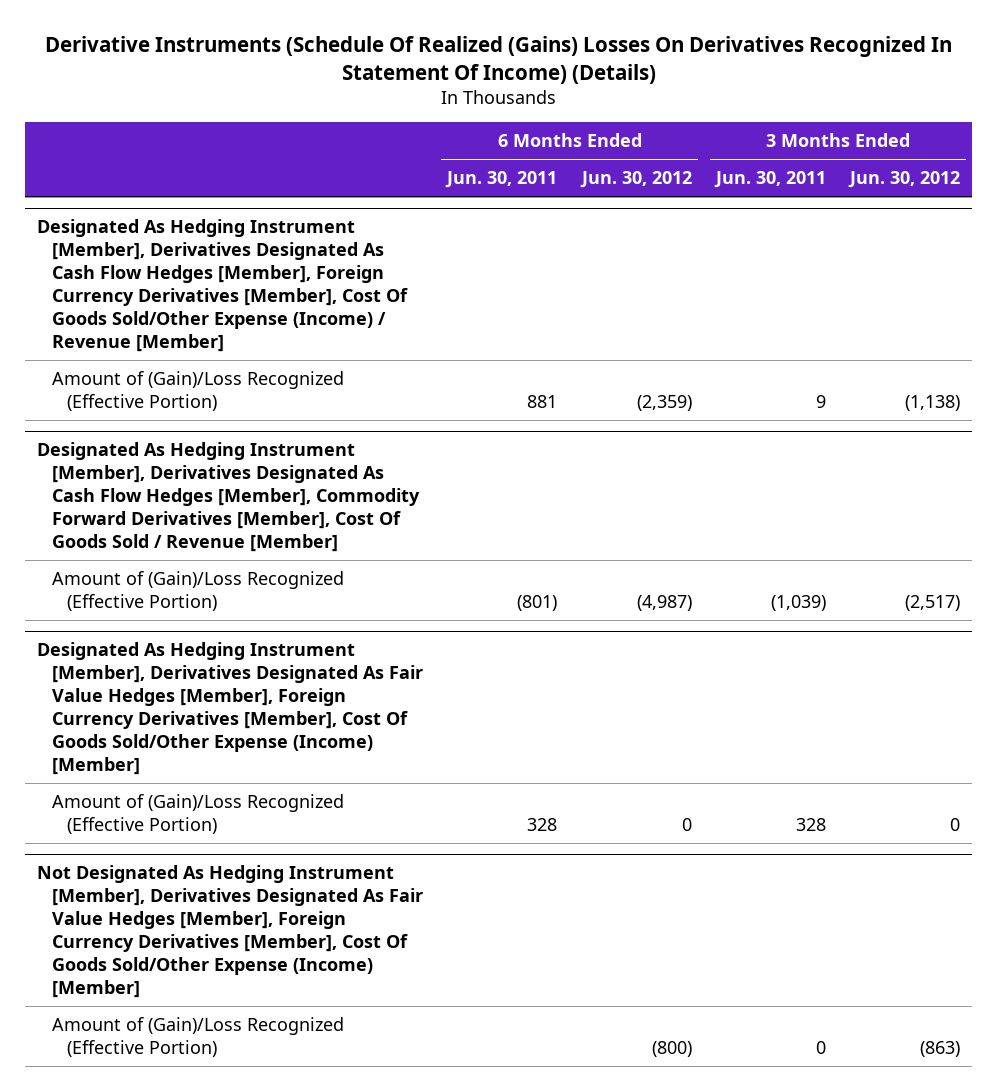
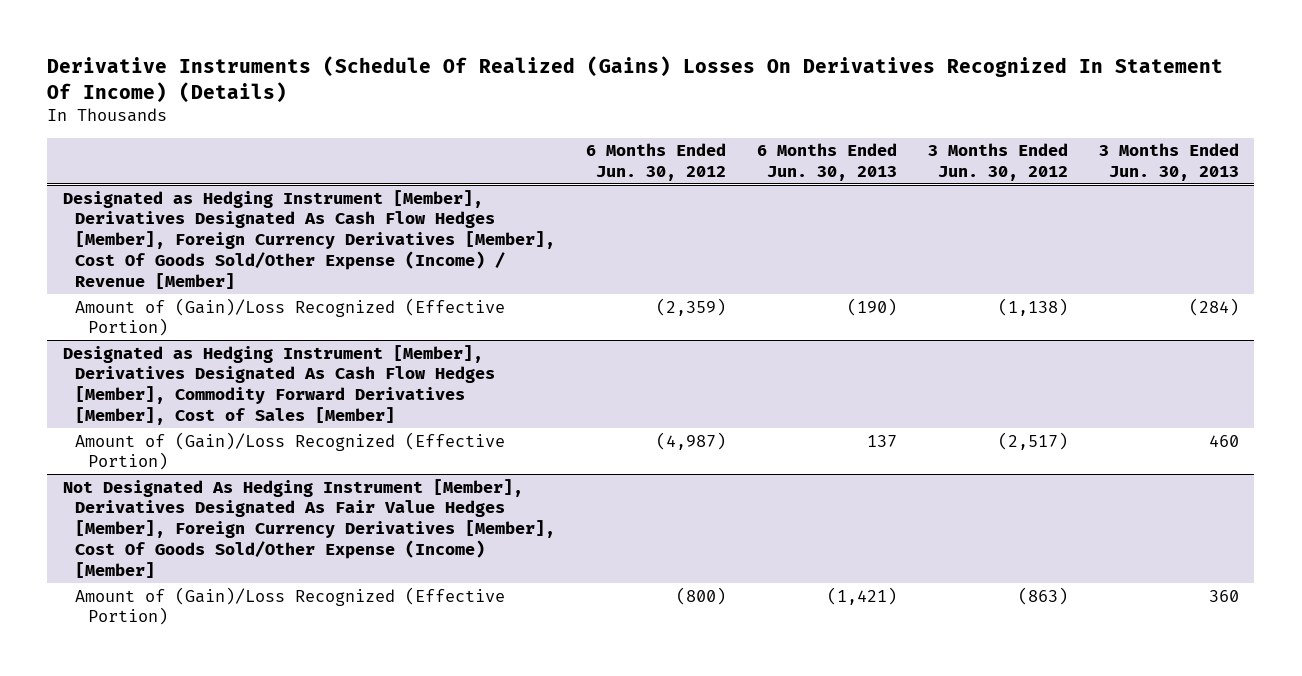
[445,171,558,189] Jun. 30, 2011 -> none
[714,171,827,189] Jun. 30, 2011 -> none
none -> [757,143,898,181] 6 Months Ended Jun. 30, 2013
none -> [1098,143,1239,181] 3 Months Ended Jun. 30, 2013
[36,219,409,353] Designated As Hedging Instrument [Member], Derivatives Designated As Cash Flow Hedges [Member], Foreign Currency Derivatives [Member], Cost Of Goods Sold/Other Expense (Income) / Revenue [Member] -> [62,189,556,289] Designated as Hedging Instrument [Member], Derivatives Designated As Cash Flow Hedges [Member], Foreign Currency Derivatives [Member], Cost Of Goods Sold/Other Expense (Income) / Revenue [Member]
[36,442,421,553] Designated As Hedging Instrument [Member], Derivatives Designated As Cash Flow Hedges [Member], Commodity Forward Derivatives [Member], Cost Of Goods Sold / Revenue [Member] -> [62,344,496,426] Designated as Hedging Instrument [Member], Derivatives Designated As Cash Flow Hedges [Member], Commodity Forward Derivatives [Member], Cost of Sales [Member]
[36,642,424,776] Designated As Hedging Instrument [Member], Derivatives Designated As Fair Value Hedges [Member], Foreign Currency Derivatives [Member], Cost Of Goods Sold/Other Expense (Income) [Member] -> none
[52,793,345,834] Amount of (Gain)/Loss Recognized (Effective Portion) -> none

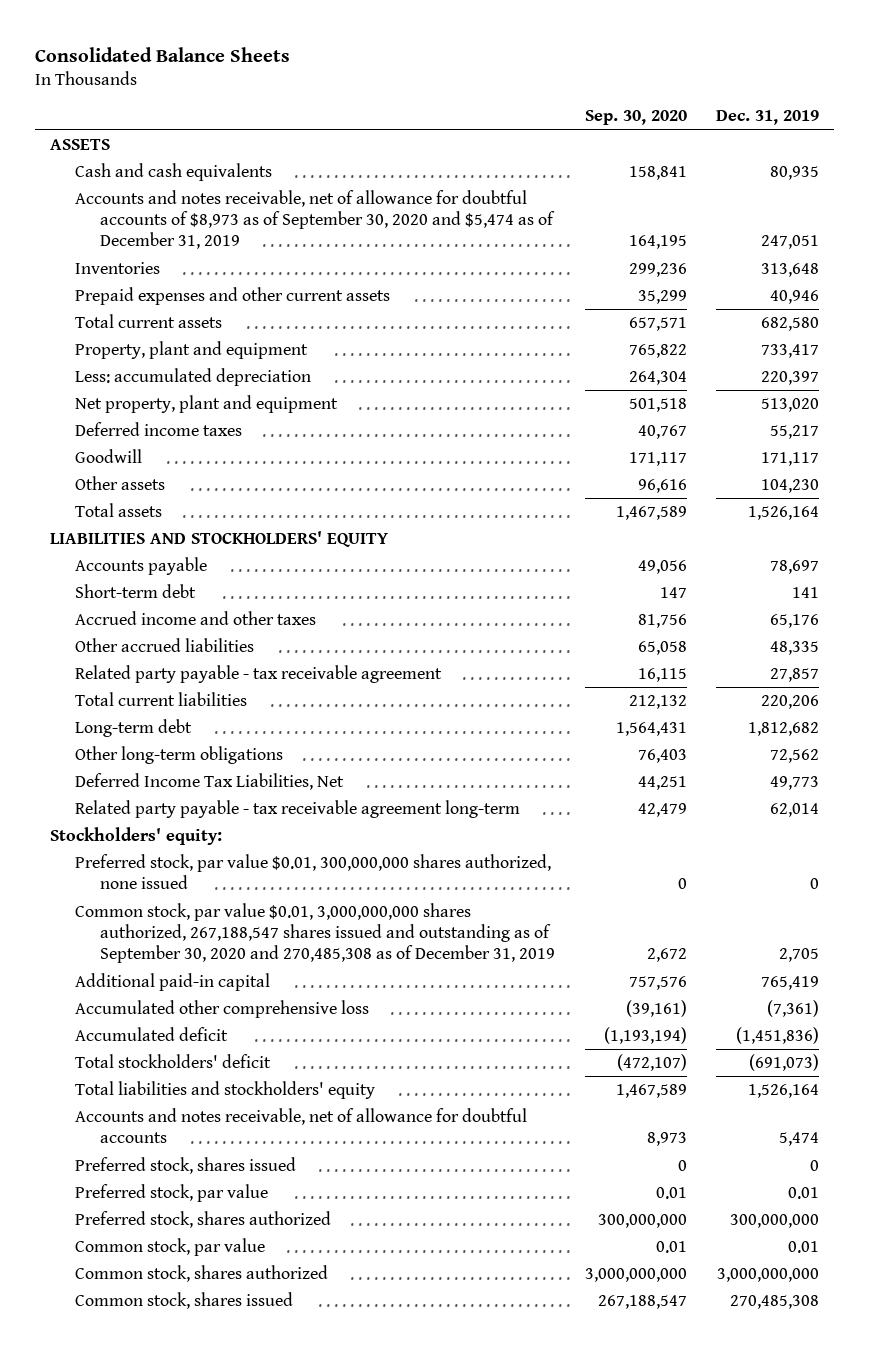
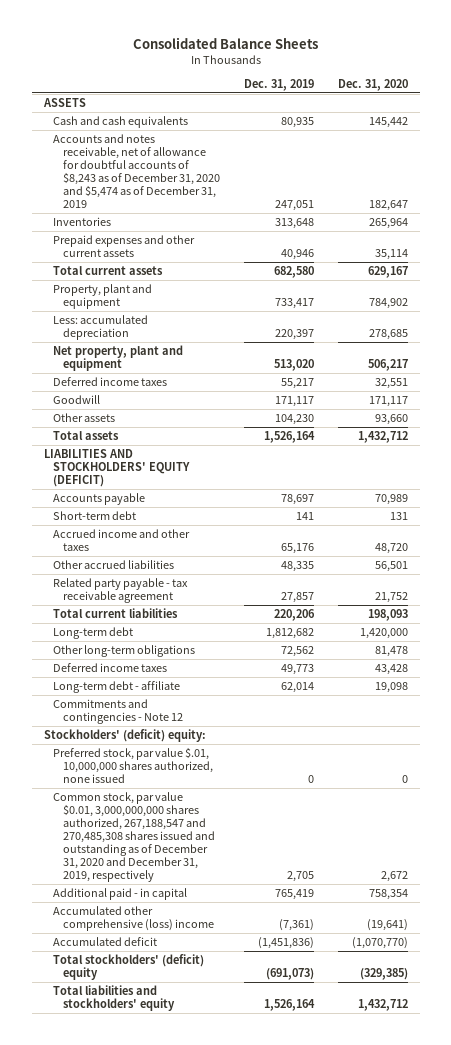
[584,110,687,126] Sep. 30, 2020 -> none
none -> [337,79,408,92] Dec. 31, 2020
[75,190,556,250] Accounts and notes receivable, net of allowance for doubtful accounts of $8,973 as of September 30, 2020 and $5,474 as of December 31, 2019 -> [53,133,221,208] Accounts and notes receivable, net of allowance for doubtful accounts of $8,243 as of December 31, 2020 and $5,474 as of December 31, 2019
[49,531,388,548] LIABILITIES AND STOCKHOLDERS' EQUITY -> [43,448,191,487] LIABILITIES AND STOCKHOLDERS' EQUITY (DEFICIT)
[75,773,345,791] Deferred Income Tax Liabilities, Net -> [53,662,168,672] Deferred income taxes
[75,800,521,819] Related party payable - tax receivable agreement long-term -> [53,680,181,693] Long-term debt - affiliate
none -> [53,698,184,724] Commitments and contingencies - Note 12
[49,827,222,846] Stockholders' equity: -> [43,728,206,742] Stockholders' (deficit) equity:
[75,854,552,890] Preferred stock, par value $0.01, 300,000,000 shares authorized, none issued -> [53,746,214,783] Preferred stock, par value $.01, 10,000,000 shares authorized, none issued
[75,903,556,964] Common stock, par value $0.01, 3,000,000,000 shares authorized, 267,188,547 shares issued and outstanding as of September 30, 2020 and 270,485,308 as of December 31, 2019 -> [53,791,216,882] Common stock, par value $0.01, 3,000,000,000 shares authorized, 267,188,547 and 270,485,308 shares issued and outstanding as of December 31, 2020 and December 31, 2019, respectively
[75,973,271,992] Additional paid-in capital -> [53,887,188,900] Additional paid - in capital
[75,1000,370,1019] Accumulated other comprehensive loss -> [53,905,215,931] Accumulated other comprehensive (loss) income
[75,1054,272,1069] Total stockholders' deficit -> [53,953,205,980] Total stockholders' (deficit) equity
[75,1108,528,1144] Accounts and notes receivable, net of allowance for doubtful accounts -> none
[75,1157,297,1175] Preferred stock, shares issued -> none
[75,1184,269,1203] Preferred stock, par value -> none
[75,1211,332,1229] Preferred stock, shares authorized -> none
[75,1238,266,1257] Common stock, par value -> none
[75,1265,329,1283] Common stock, shares authorized -> none
[75,1292,294,1310] Common stock, shares issued -> none

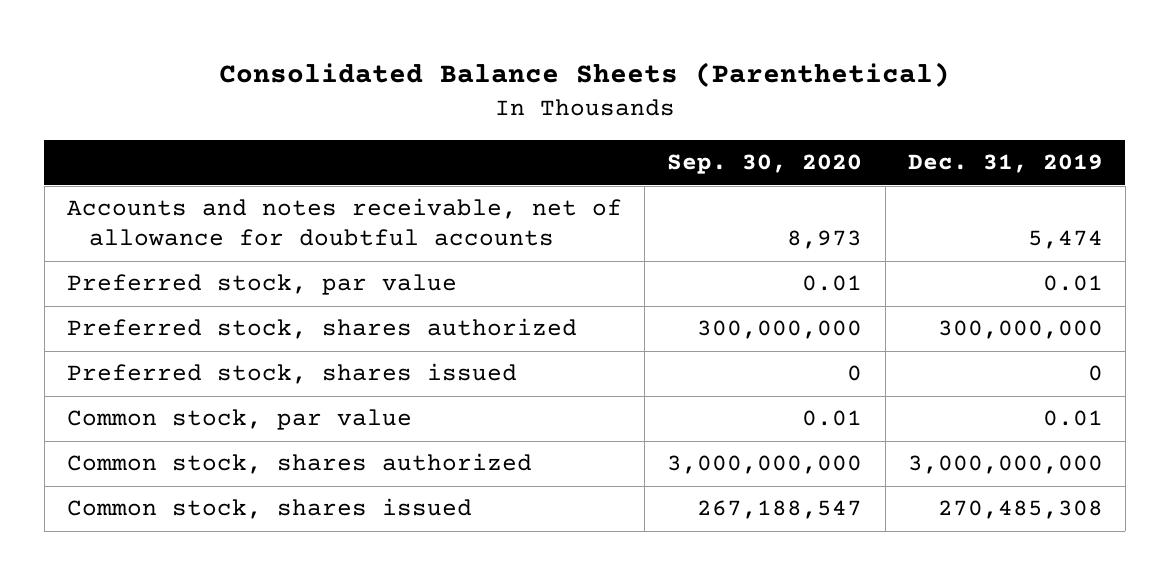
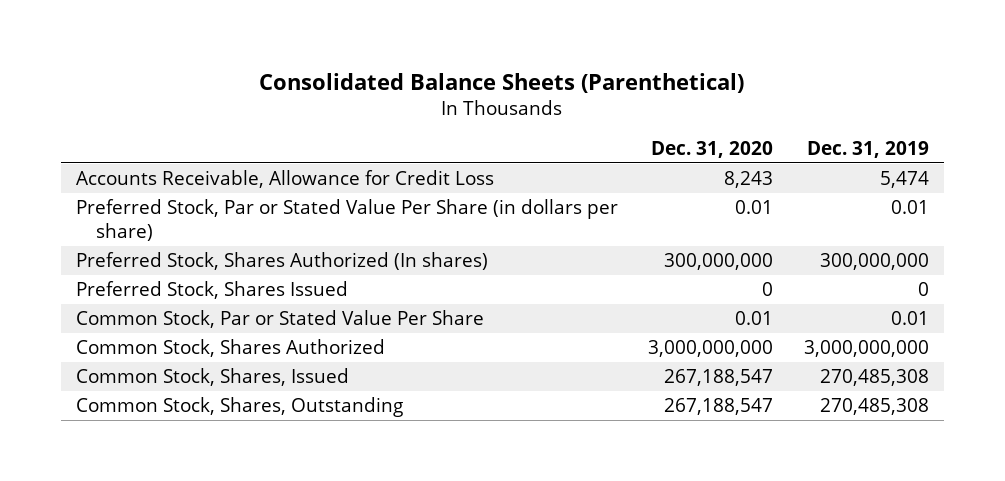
[667,154,863,175] Sep. 30, 2020 -> none
none -> [651,140,774,158] Dec. 31, 2020
[67,198,623,247] Accounts and notes receivable, net of allowance for doubtful accounts -> [76,170,495,189] Accounts Receivable, Allowance for Credit Loss
[67,274,458,296] Preferred stock, par value -> [76,199,619,242] Preferred Stock, Par or Stated Value Per Share (in dollars per share)
[67,318,578,340] Preferred stock, shares authorized -> [76,252,489,271] Preferred Stock, Shares Authorized (In shares)
[67,363,518,385] Preferred stock, shares issued -> [76,281,349,300] Preferred Stock, Shares Issued
[67,409,413,431] Common stock, par value -> [76,310,485,329] Common Stock, Par or Stated Value Per Share
[67,453,533,475] Common stock, shares authorized -> [76,339,386,358] Common Stock, Shares Authorized
[67,498,473,520] Common stock, shares issued -> [76,368,350,387] Common Stock, Shares, Issued
none -> [76,397,404,418] Common Stock, Shares, Outstanding

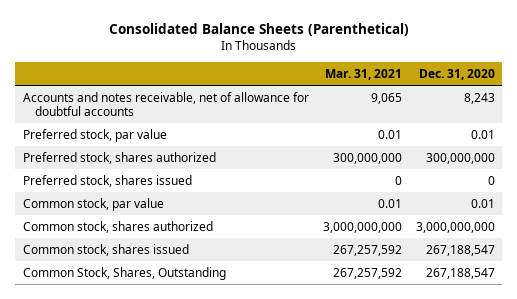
[806,140,929,158] Dec. 31, 2019 -> none
none -> [324,68,402,80] Mar. 31, 2021
[76,170,495,189] Accounts Receivable, Allowance for Credit Loss -> [22,91,309,116] Accounts and notes receivable, net of allowance for doubtful accounts
[76,199,619,242] Preferred Stock, Par or Stated Value Per Share (in dollars per share) -> [22,128,167,142] Preferred stock, par value
[76,252,489,271] Preferred Stock, Shares Authorized (In shares) -> [22,151,216,164] Preferred stock, shares authorized
[76,281,349,300] Preferred Stock, Shares Issued -> [22,174,192,187] Preferred stock, shares issued
[76,310,485,329] Common Stock, Par or Stated Value Per Share -> [22,197,164,211] Common stock, par value
[76,339,386,358] Common Stock, Shares Authorized -> [22,220,213,233] Common stock, shares authorized
[76,368,350,387] Common Stock, Shares, Issued -> [22,243,189,256] Common stock, shares issued

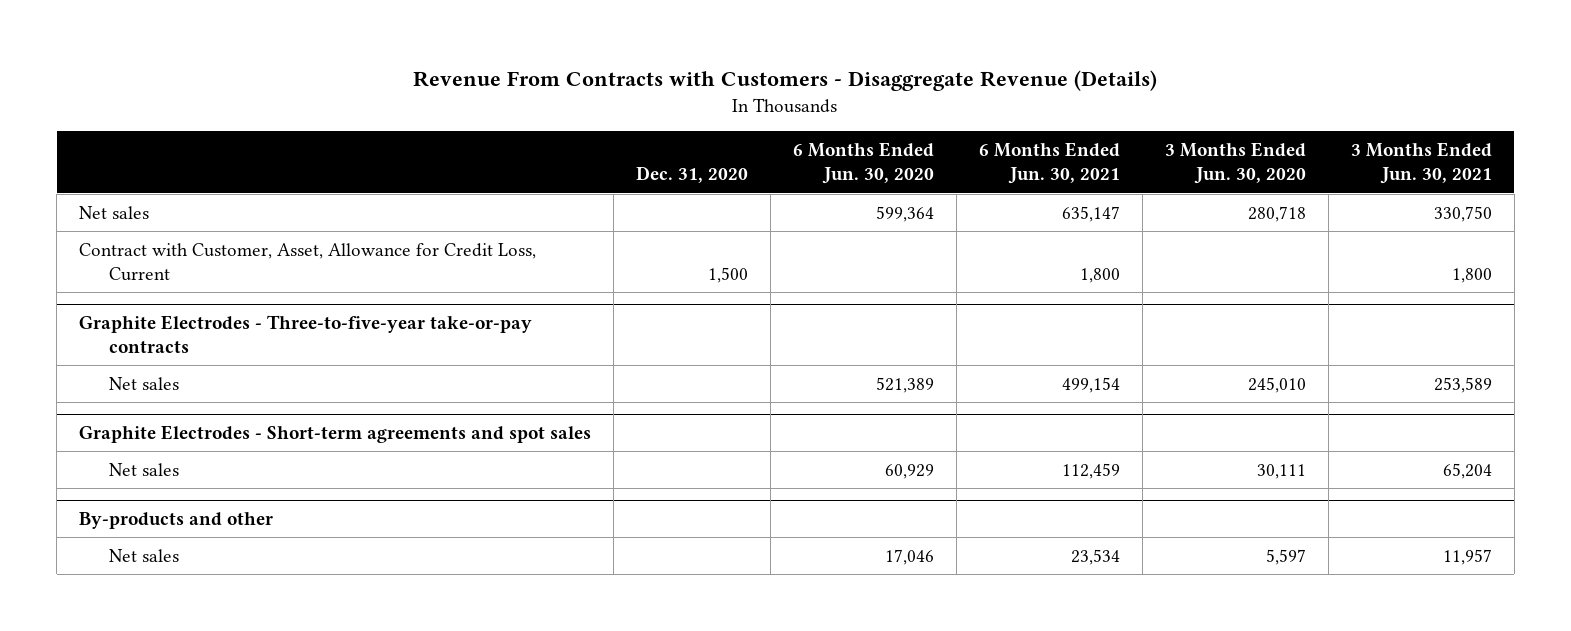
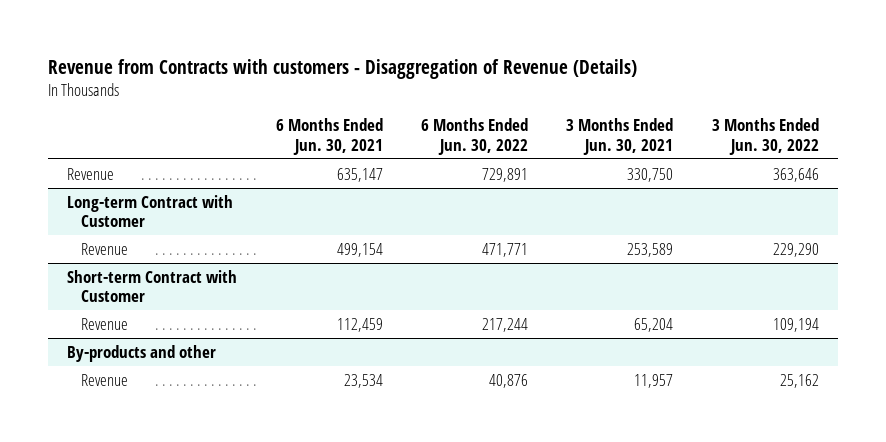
[413,70,1158,92] Revenue From Contracts with Customers - Disaggregate Revenue (Details) -> [48,58,638,79] Revenue from Contracts with customers - Disaggregation of Revenue (Details)
[635,166,748,184] Dec. 31, 2020 -> none
[792,142,934,185] 6 Months Ended Jun. 30, 2020 -> none
[1164,142,1306,185] 3 Months Ended Jun. 30, 2020 -> none
none -> [420,118,528,155] 6 Months Ended Jun. 30, 2022
none -> [711,118,819,155] 3 Months Ended Jun. 30, 2022
[78,242,536,281] Contract with Customer, Asset, Allowance for Credit Loss, Current -> none
[78,205,149,219] Net sales -> [67,167,115,180] Revenue
[78,314,532,353] Graphite Electrodes - Three-to-five-year take-or-pay contracts -> [67,194,234,227] Long-term Contract with Customer
[109,376,180,390] Net sales -> [80,242,128,255] Revenue
[78,424,591,443] Graphite Electrodes - Short-term agreements and spot sales -> [67,269,238,302] Short-term Contract with Customer
[109,462,180,476] Net sales -> [80,317,128,330] Revenue
[109,548,180,562] Net sales -> [80,373,128,386] Revenue

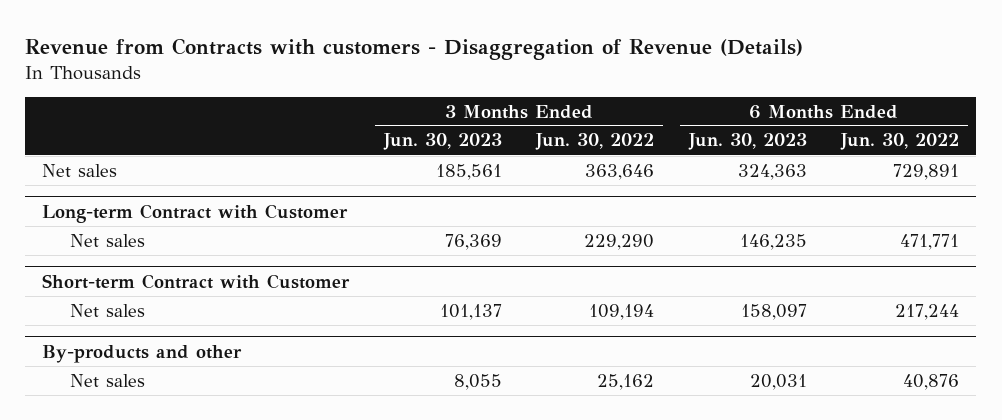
[275,118,383,155] 6 Months Ended Jun. 30, 2021 -> none
[566,118,674,155] 3 Months Ended Jun. 30, 2021 -> none
none -> [382,133,502,151] Jun. 30, 2023
none -> [687,133,807,151] Jun. 30, 2023
[67,167,115,180] Revenue -> [42,163,118,177] Net sales
[80,242,128,255] Revenue -> [69,233,145,247] Net sales
[80,317,128,330] Revenue -> [69,303,145,317] Net sales
[80,373,128,386] Revenue -> [69,373,145,387] Net sales

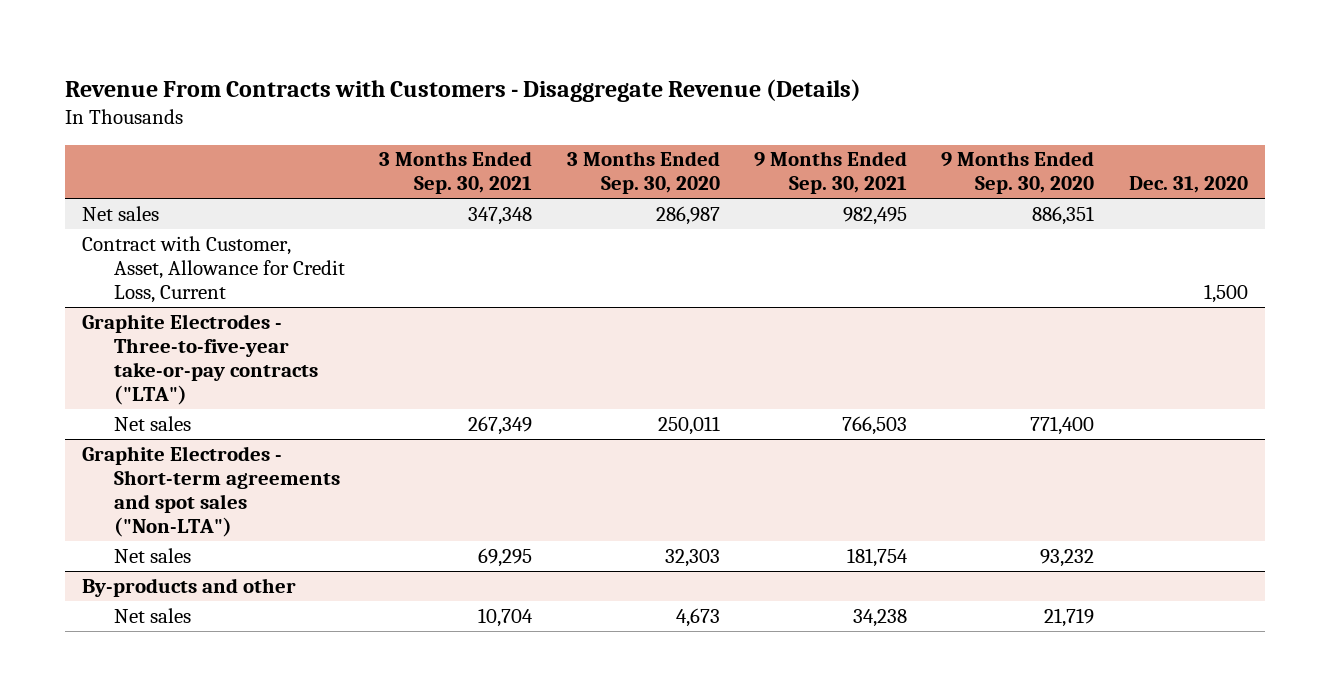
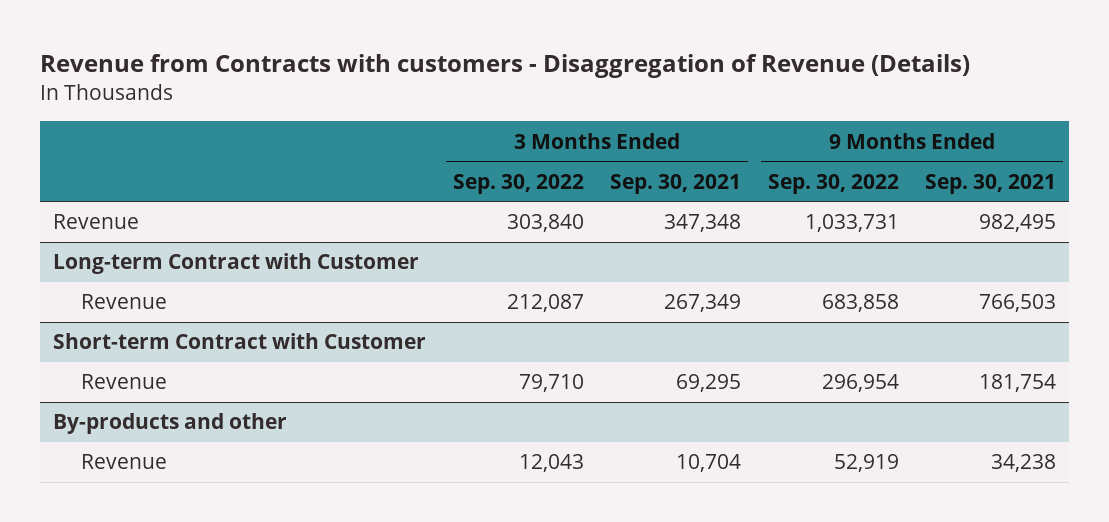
[65,78,862,102] Revenue From Contracts with Customers - Disaggregate Revenue (Details) -> [39,54,970,79] Revenue from Contracts with customers - Disaggregation of Revenue (Details)
[566,151,720,195] 3 Months Ended Sep. 30, 2020 -> none
[941,151,1095,195] 9 Months Ended Sep. 30, 2020 -> none
[1128,176,1248,194] Dec. 31, 2020 -> none
none -> [452,173,584,194] Sep. 30, 2022
none -> [767,173,899,194] Sep. 30, 2022
[82,235,345,304] Contract with Customer, Asset, Allowance for Credit Loss, Current -> none
[82,205,160,221] Net sales -> [53,214,140,230] Revenue
[82,313,318,406] Graphite Electrodes - Three-to-five-year take-or-pay contracts ("LTA") -> [53,253,420,275] Long-term Contract with Customer
[113,415,191,431] Net sales -> [81,294,168,310] Revenue
[82,445,340,538] Graphite Electrodes - Short-term agreements and spot sales ("Non-LTA") -> [53,333,427,350] Short-term Contract with Customer
[113,547,191,563] Net sales -> [81,374,168,390] Revenue
[113,607,191,623] Net sales -> [81,454,168,470] Revenue

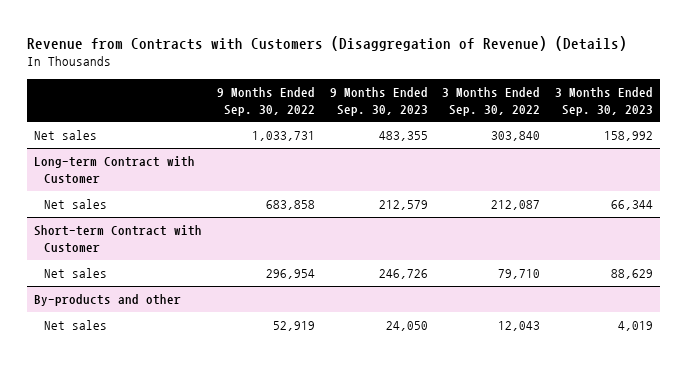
[39,54,970,79] Revenue from Contracts with customers - Disaggregation of Revenue (Details) -> [27,35,628,51] Revenue from Contracts with Customers (Disaggregation of Revenue) (Details)
[610,173,742,194] Sep. 30, 2021 -> none
[925,173,1057,194] Sep. 30, 2021 -> none
none -> [329,86,428,116] 9 Months Ended Sep. 30, 2023
none -> [555,86,654,116] 3 Months Ended Sep. 30, 2023
[53,214,140,230] Revenue -> [34,130,98,141] Net sales
[81,294,168,310] Revenue -> [43,199,107,210] Net sales
[81,374,168,390] Revenue -> [43,268,107,279] Net sales
[81,454,168,470] Revenue -> [43,320,107,331] Net sales

